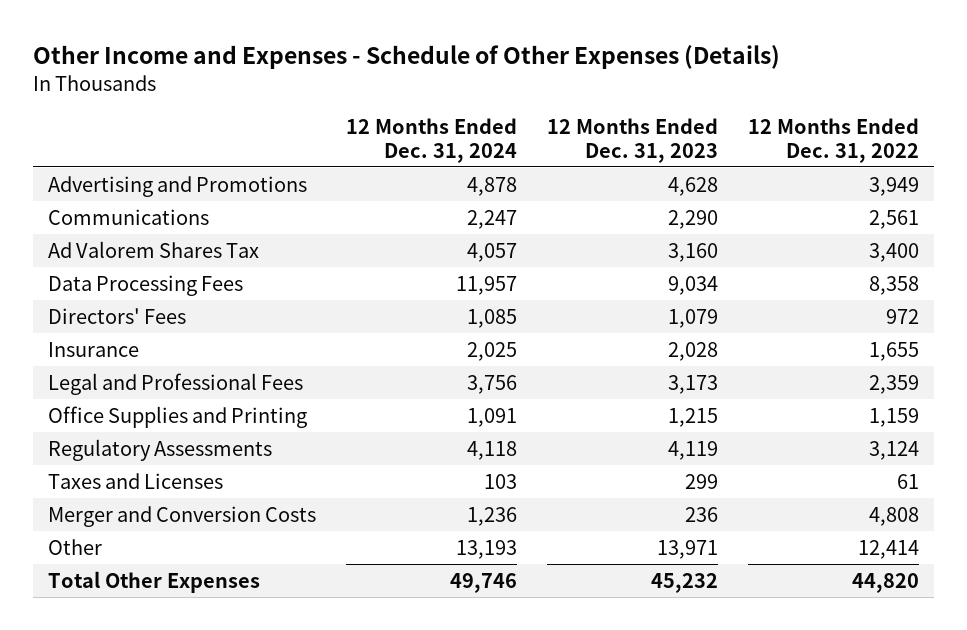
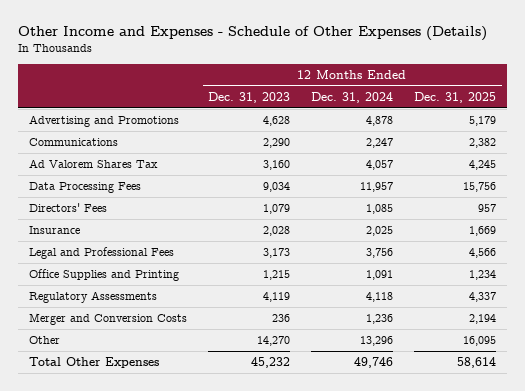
[748,118,920,163] 12 Months Ended Dec. 31, 2022 -> none
none -> [414,91,497,103] Dec. 31, 2025
[47,472,223,489] Taxes and Licenses -> none
[455,539,517,559] 13,193 -> [360,335,394,346] 13,296
[657,539,719,559] 13,971 -> [257,335,291,346] 14,270

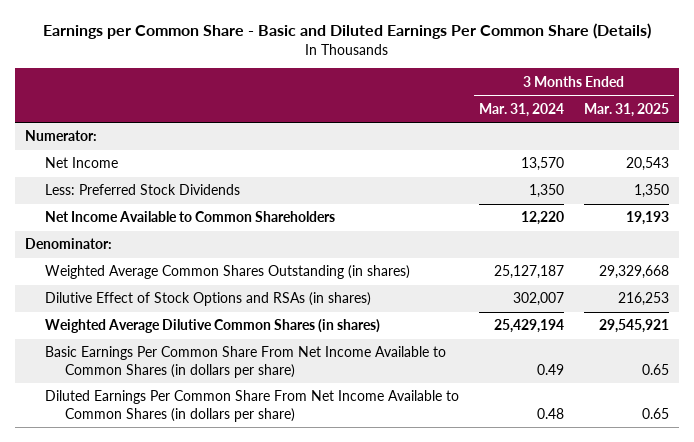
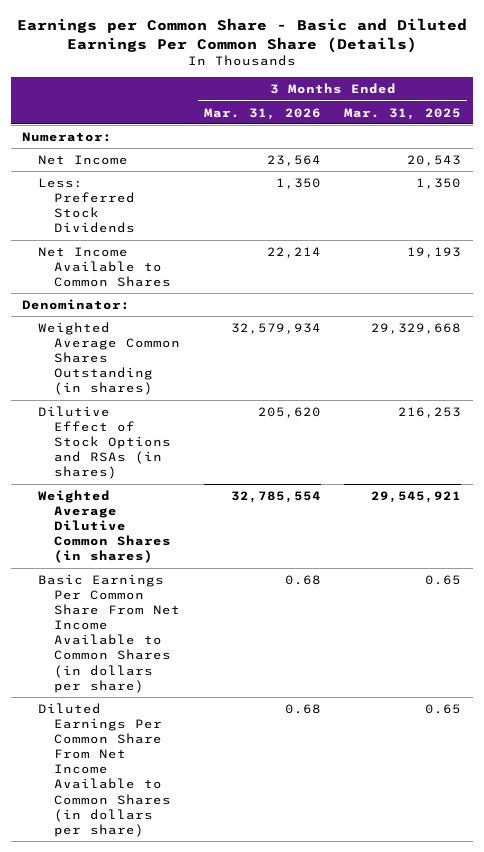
[478,102,564,117] Mar. 31, 2024 -> none
none -> [203,107,321,120] Mar. 31, 2026
[44,211,335,223] Net Income Available to Common Shareholders -> [38,246,172,288] Net Income Available to Common Shares

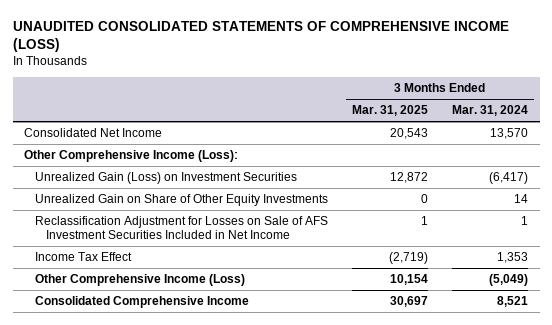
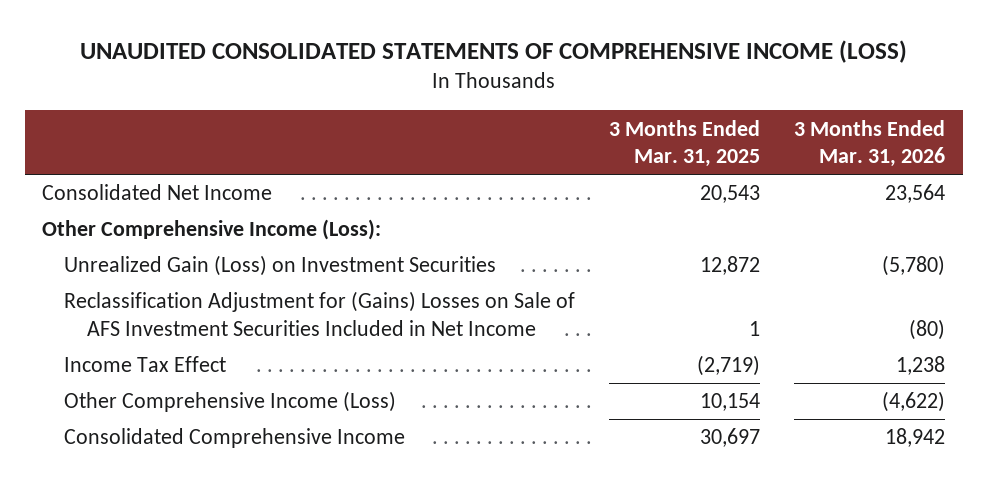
[451,105,528,117] Mar. 31, 2024 -> none
none -> [794,119,946,167] 3 Months Ended Mar. 31, 2026
[35,194,329,207] Unrealized Gain on Share of Other Equity Investments -> none
[35,216,329,239] Reclassification Adjustment for Losses on Sale of AFS Investment Securities Included in Net Income -> [64,291,576,336] Reclassification Adjustment for (Gains) Losses on Sale of AFS Investment Securities Included in Net Income

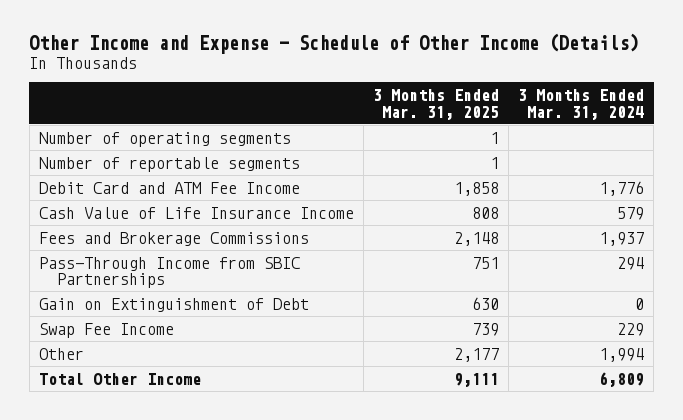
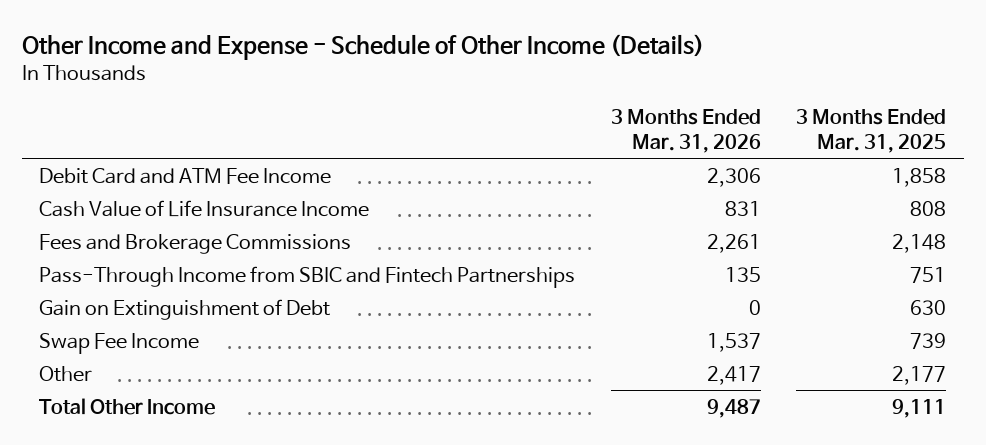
[517,88,644,120] 3 Months Ended Mar. 31, 2024 -> none
none -> [610,108,761,153] 3 Months Ended Mar. 31, 2026
[38,131,291,147] Number of operating segments -> none
[38,156,300,172] Number of reportable segments -> none
[38,256,300,289] Pass-Through Income from SBIC Partnerships -> [39,265,576,288] Pass-Through Income from SBIC and Fintech Partnerships

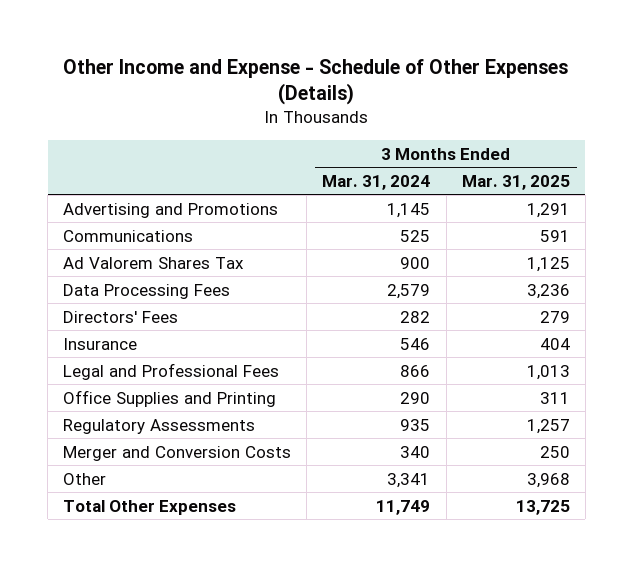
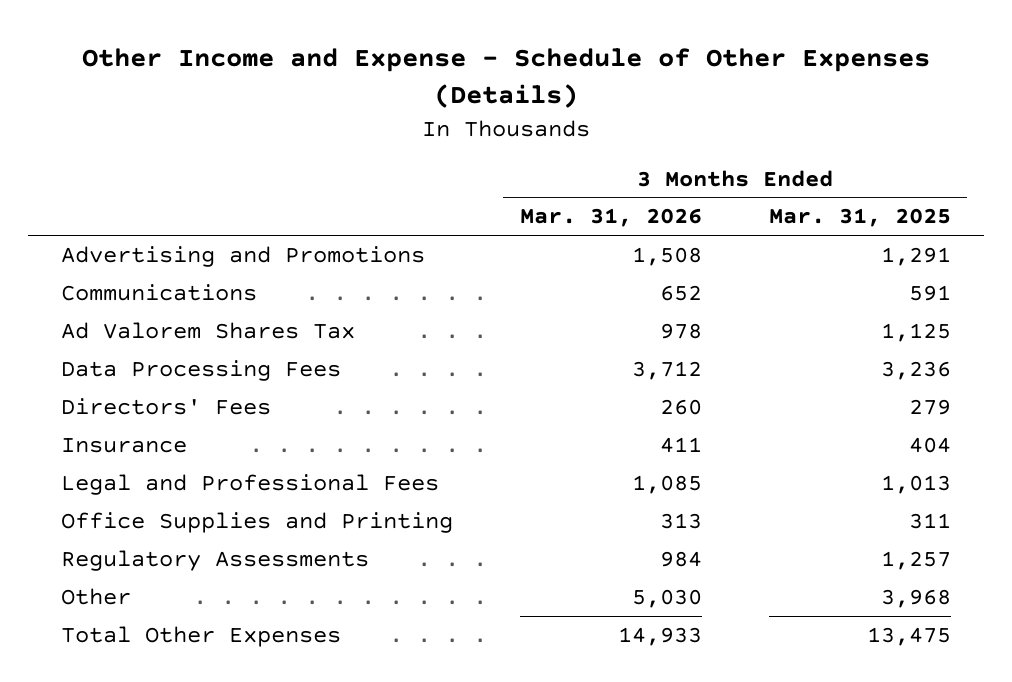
[322,174,431,190] Mar. 31, 2024 -> none
none -> [519,208,702,228] Mar. 31, 2026
[63,445,292,461] Merger and Conversion Costs -> none
[515,499,570,515] 13,725 -> [866,626,951,646] 13,475

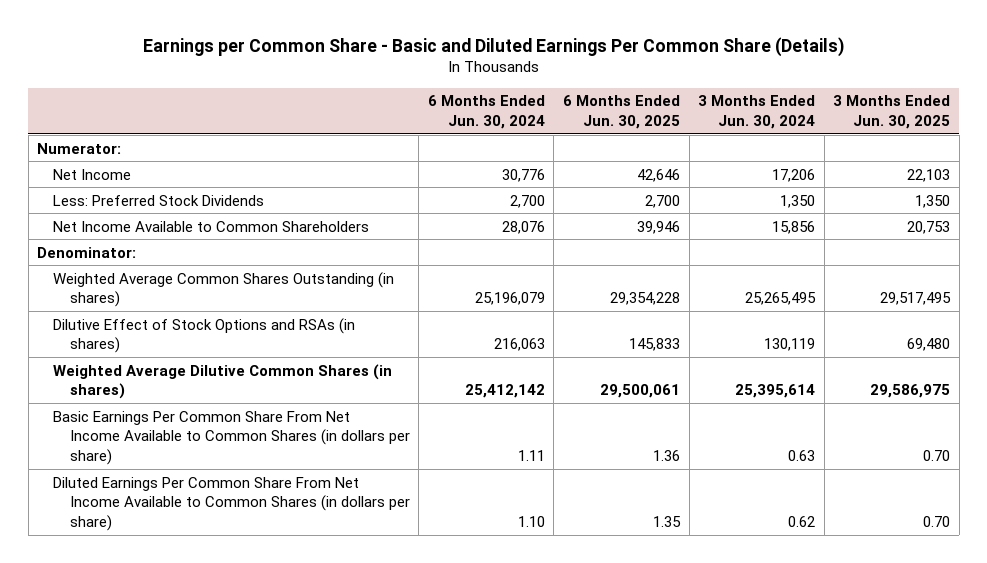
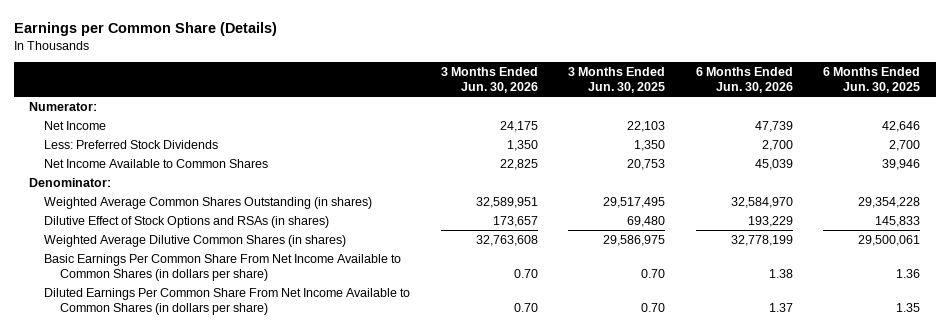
[142,36,844,57] Earnings per Common Share - Basic and Diluted Earnings Per Common Share (Details) -> [13,21,277,36] Earnings per Common Share (Details)
[427,95,545,129] 6 Months Ended Jun. 30, 2024 -> none
[698,95,816,129] 3 Months Ended Jun. 30, 2024 -> none
none -> [440,67,538,94] 3 Months Ended Jun. 30, 2026
none -> [695,67,793,94] 6 Months Ended Jun. 30, 2026
[53,220,370,232] Net Income Available to Common Shareholders -> [44,158,269,168] Net Income Available to Common Shares

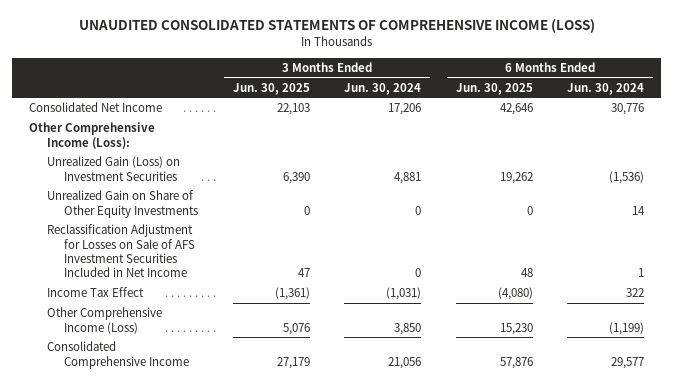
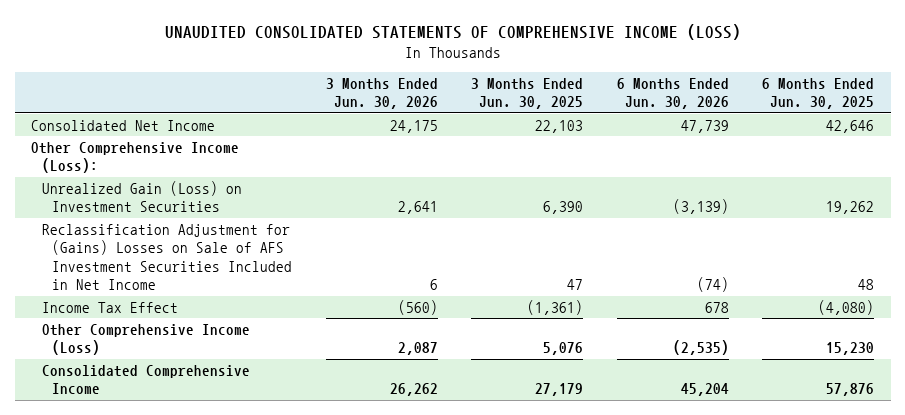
[344,82,422,95] Jun. 30, 2024 -> none
[567,82,645,95] Jun. 30, 2024 -> none
none -> [325,77,438,110] 3 Months Ended Jun. 30, 2026
none -> [616,77,729,110] 6 Months Ended Jun. 30, 2026
[46,190,199,218] Unrealized Gain on Share of Other Equity Investments -> none
[46,224,196,278] Reclassification Adjustment for Losses on Sale of AFS Investment Securities Included in Net Income -> [41,223,293,291] Reclassification Adjustment for (Gains) Losses on Sale of AFS Investment Securities Included in Net Income

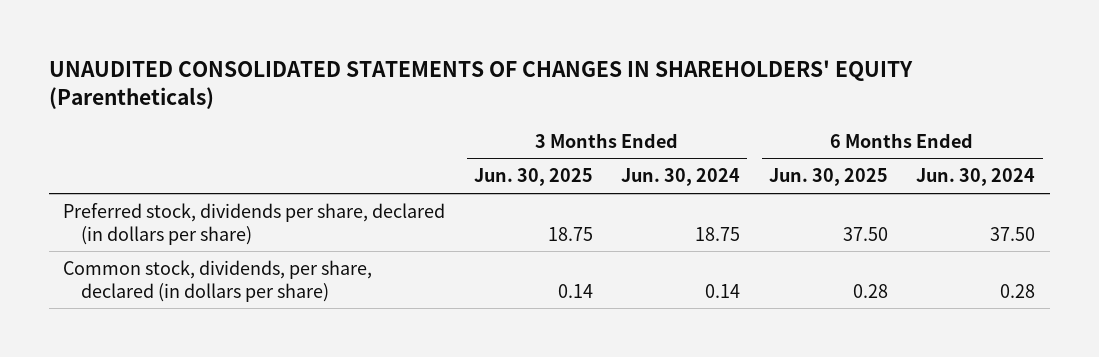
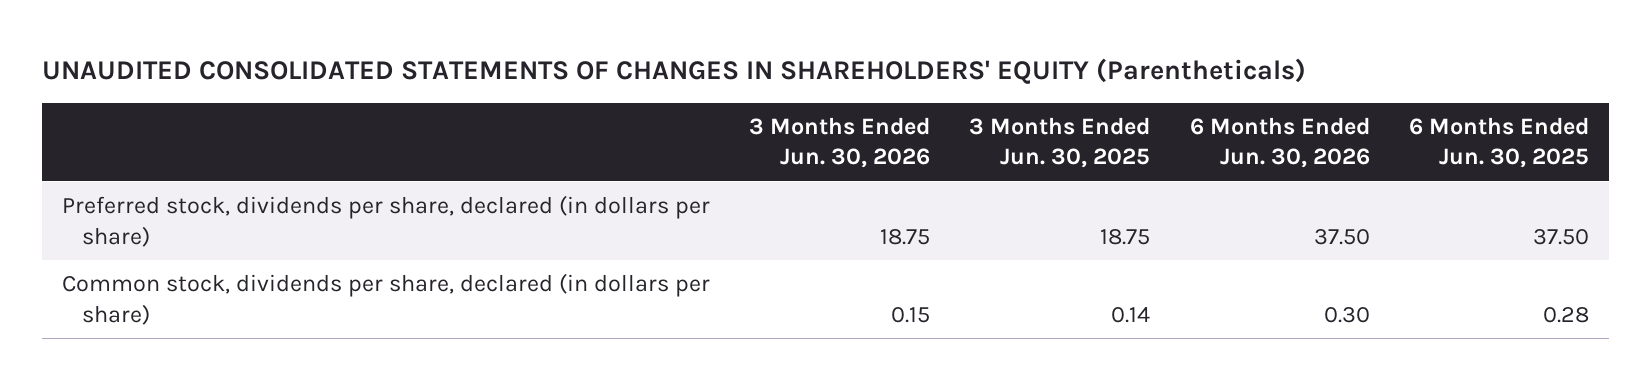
[621,168,741,187] Jun. 30, 2024 -> none
[916,168,1036,187] Jun. 30, 2024 -> none
none -> [749,116,931,169] 3 Months Ended Jun. 30, 2026
none -> [1189,116,1370,169] 6 Months Ended Jun. 30, 2026
[63,260,373,302] Common stock, dividends, per share, declared (in dollars per share) -> [61,273,710,325] Common stock, dividends per share, declared (in dollars per share)

